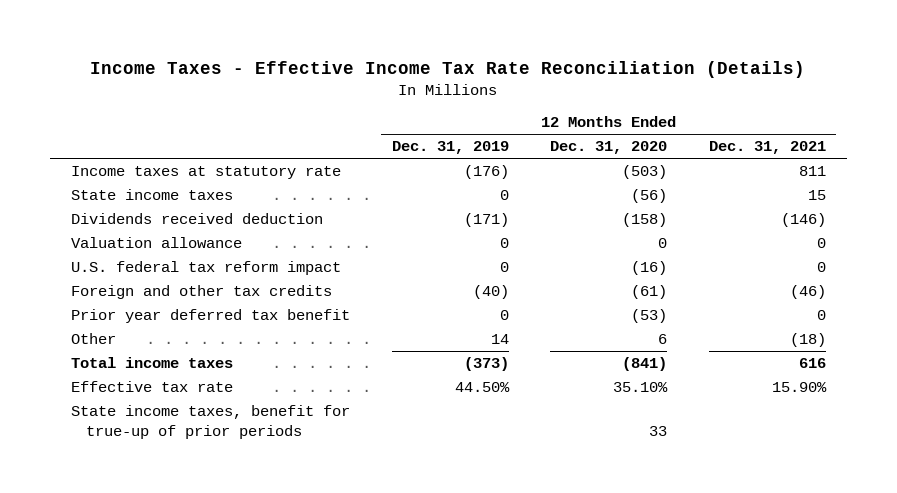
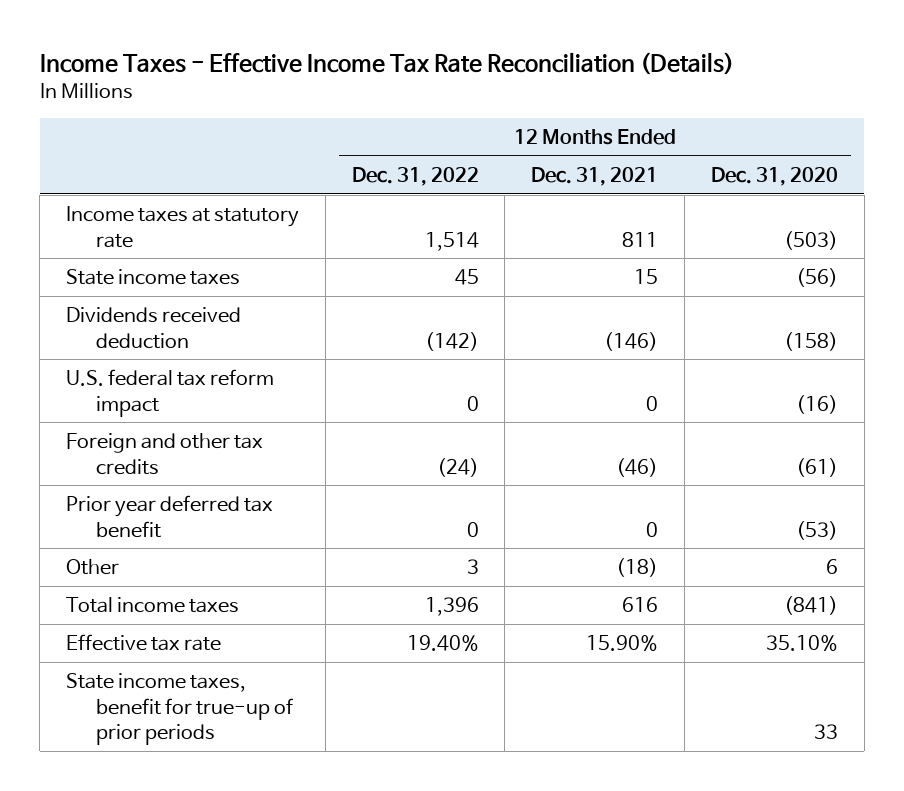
[391,141,509,155] Dec. 31, 2019 -> none
none -> [351,167,479,187] Dec. 31, 2022
[70,237,242,249] Valuation allowance -> none

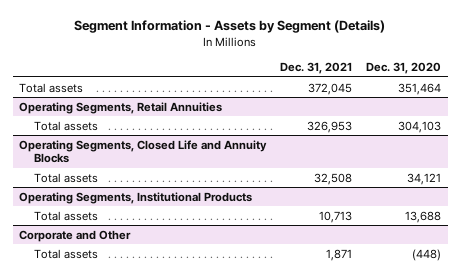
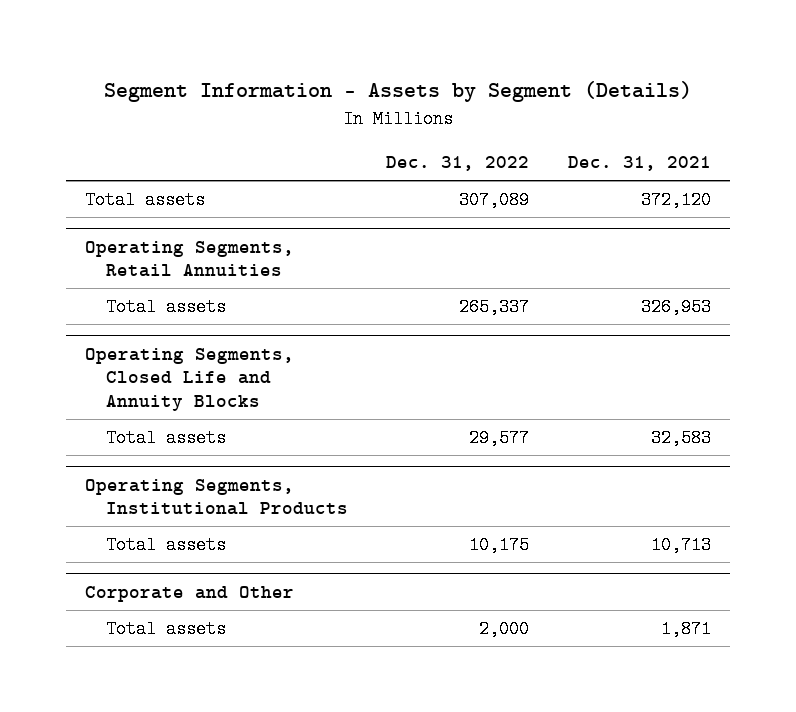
[366,62,442,75] Dec. 31, 2020 -> none
none -> [386,155,530,171] Dec. 31, 2022
[308,82,353,95] 372,045 -> [640,191,711,210] 372,120
[314,172,353,185] 32,508 -> [650,429,711,448] 32,583

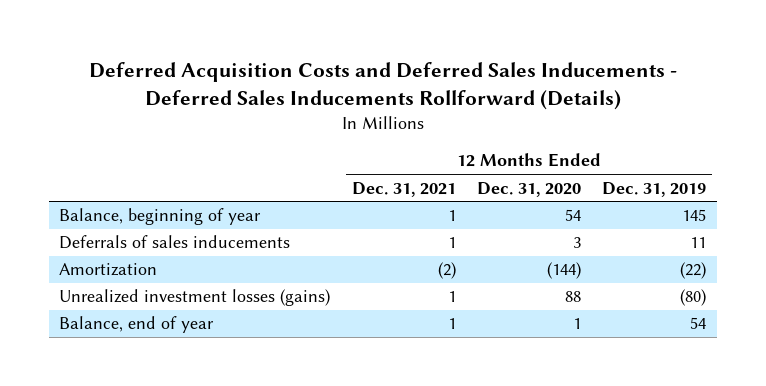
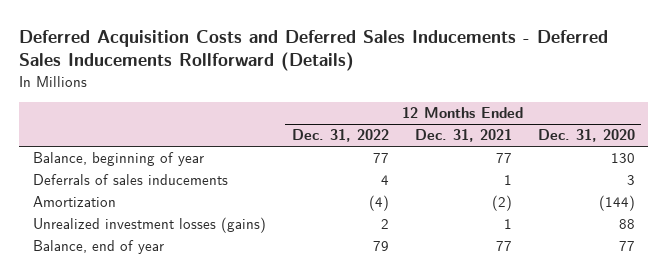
[602,181,707,197] Dec. 31, 2019 -> none
none -> [291,129,389,143] Dec. 31, 2022
[447,210,456,222] 1 -> [495,153,512,164] 77
[565,209,582,222] 54 -> [610,153,635,164] 130
[447,318,456,330] 1 -> [495,241,512,252] 77
[573,318,582,330] 1 -> [618,241,635,252] 77

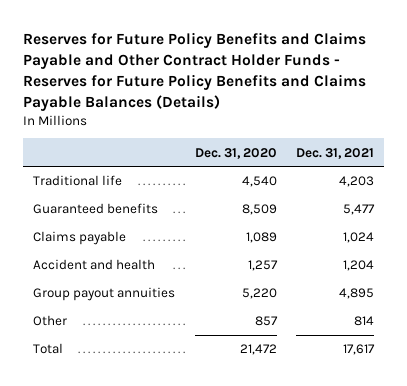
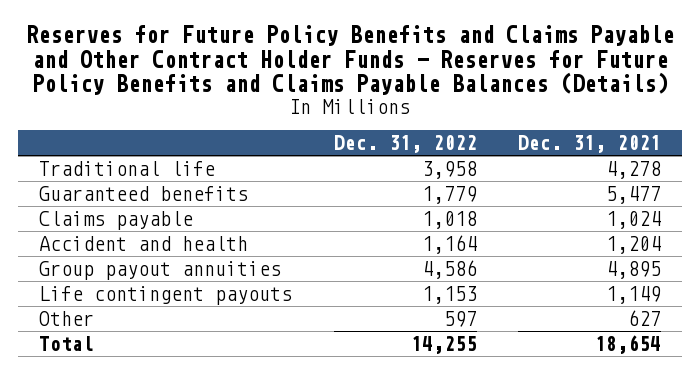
[194,147,277,159] Dec. 31, 2020 -> none
none -> [333,134,477,153] Dec. 31, 2022
[339,176,375,188] 4,203 -> [606,160,662,179] 4,278
none -> [39,285,293,305] Life contingent payouts
[354,316,375,327] 814 -> [628,309,662,326] 627
[343,344,376,356] 17,617 -> [595,334,662,354] 18,654

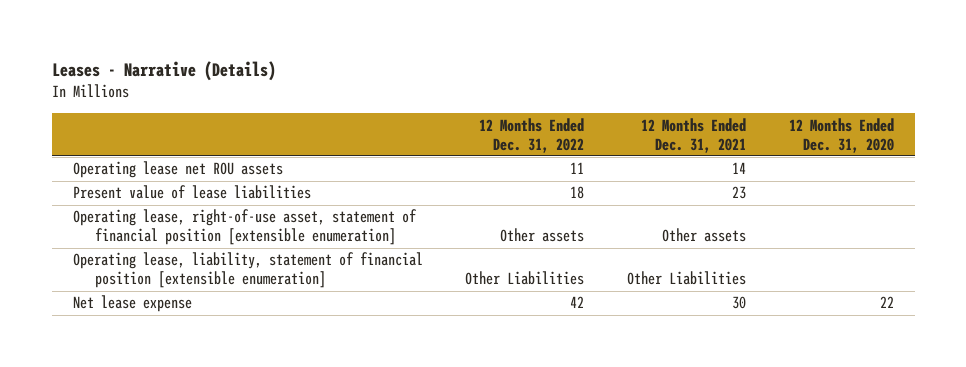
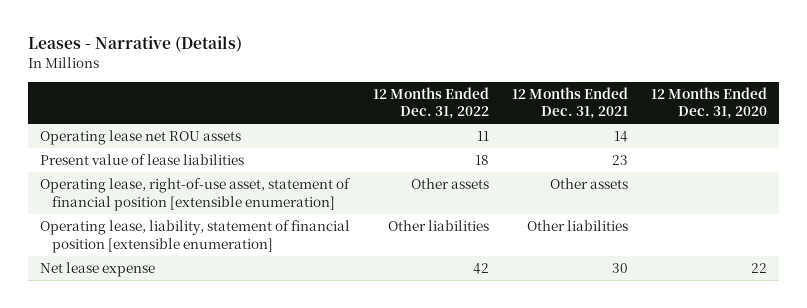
[465,271,585,286] Other Liabilities -> [387,220,489,232] Other liabilities
[627,271,747,286] Other Liabilities -> [527,220,629,232] Other liabilities

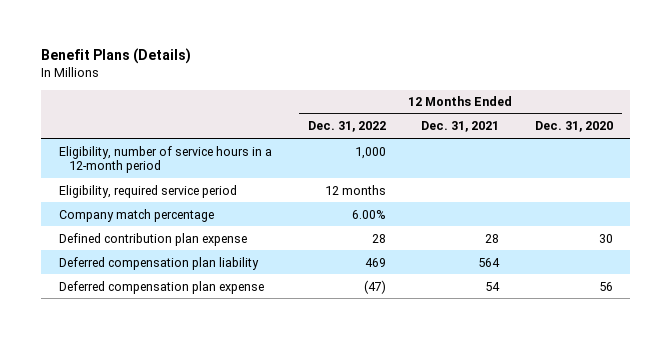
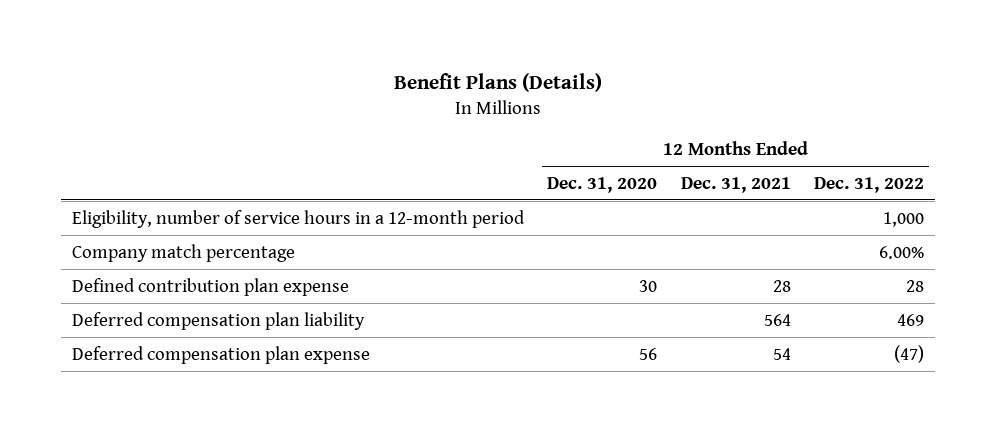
[59,184,238,198] Eligibility, required service period -> none

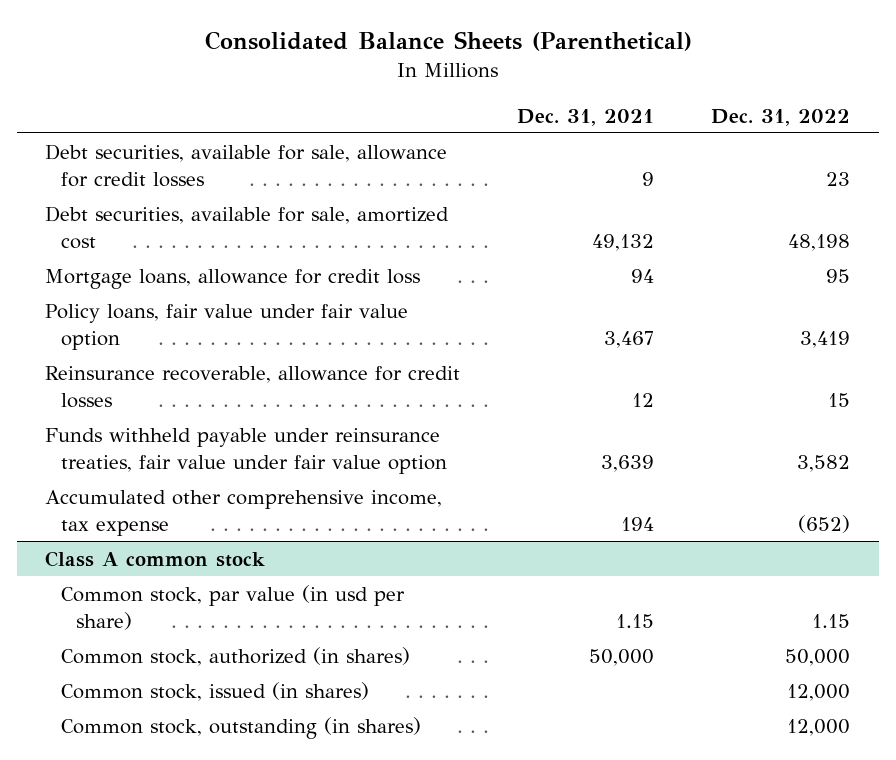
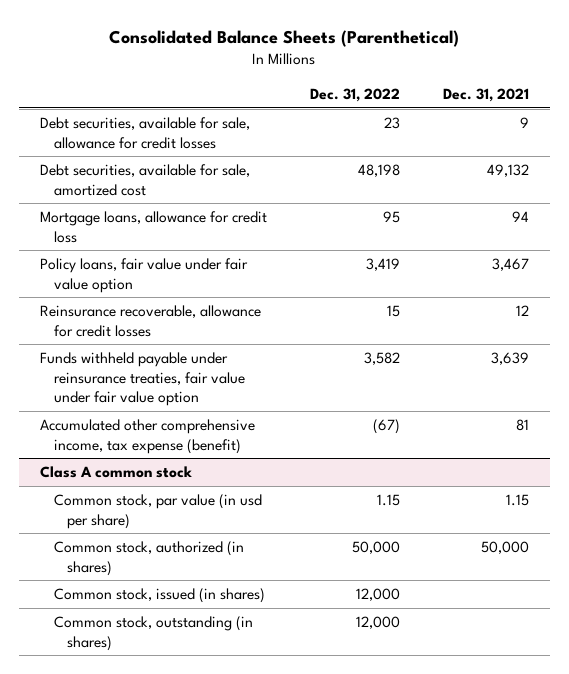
[45,489,443,536] Accumulated other comprehensive income, tax expense -> [40,419,256,454] Accumulated other comprehensive income, tax expense (benefit)
[621,516,655,531] 194 -> [515,419,529,432] 81
[798,514,851,533] (652) -> [372,419,400,435] (67)

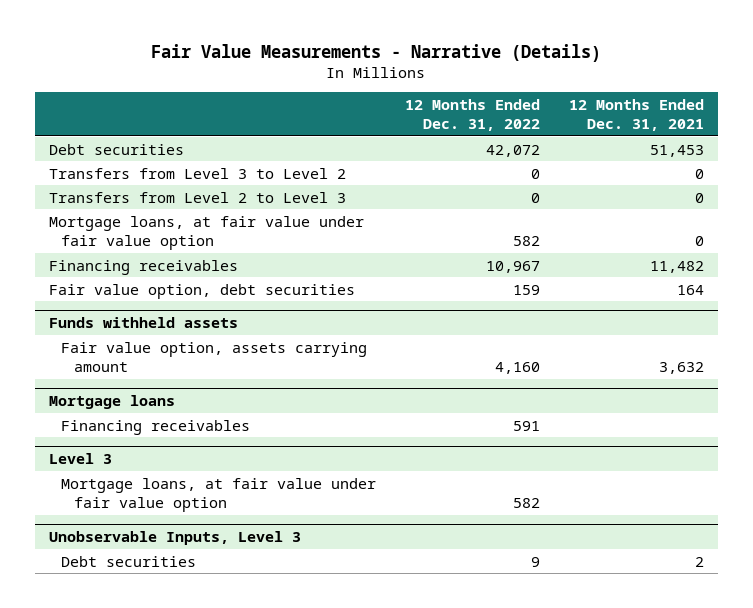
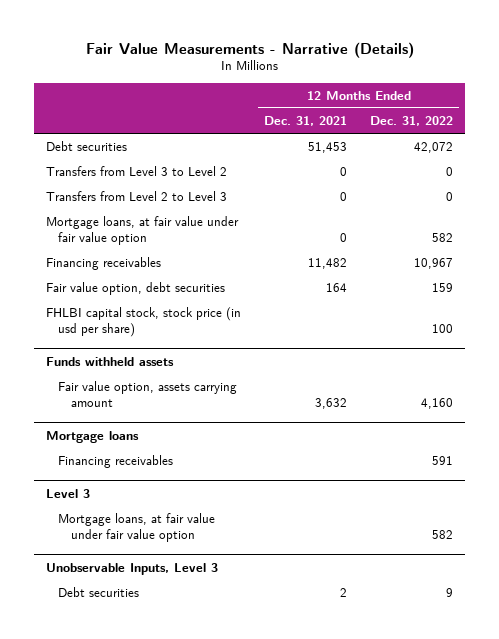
none -> [45,306,241,337] FHLBI capital stock, stock price (in usd per share)

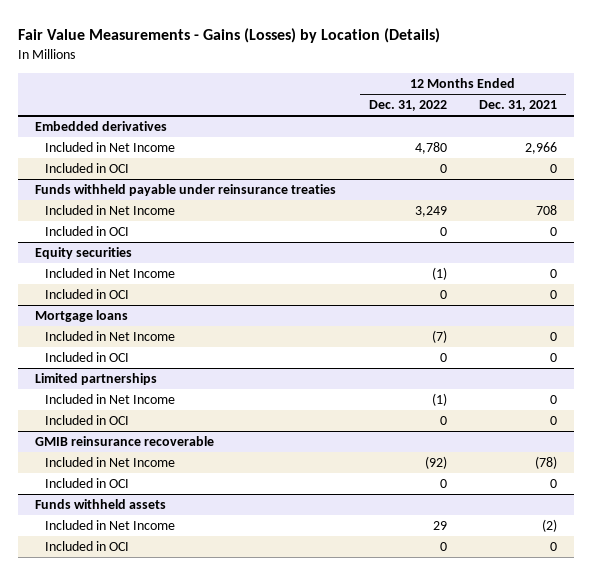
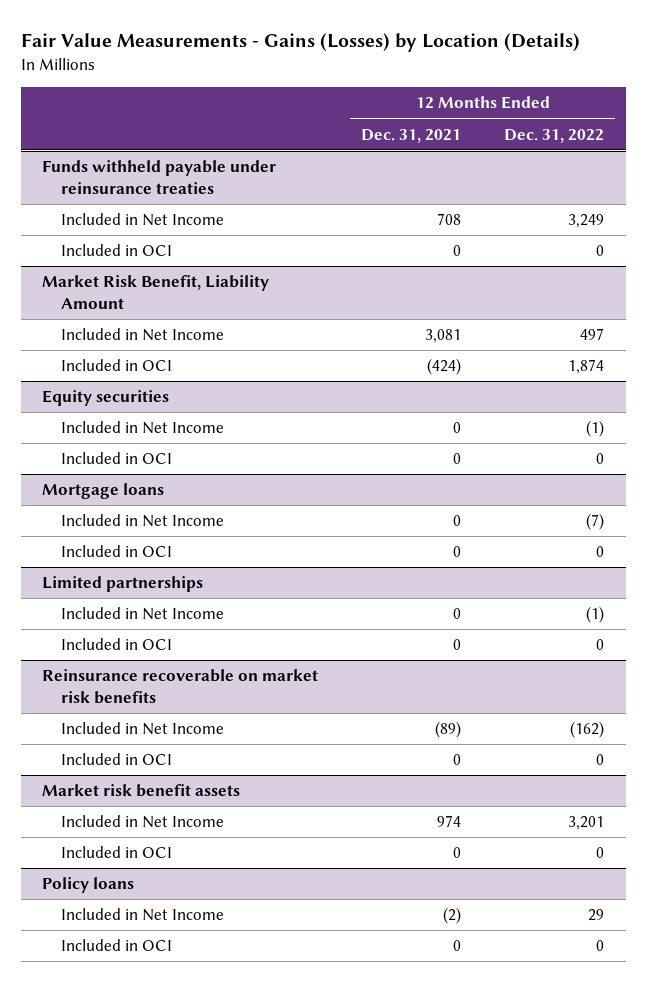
[34,121,167,132] Embedded derivatives -> none
[44,142,175,153] Included in Net Income -> none
[44,163,129,174] Included in OCI -> none
none -> [42,275,270,309] Market Risk Benefit, Liability Amount
none -> [60,328,224,342] Included in Net Income
none -> [60,359,172,372] Included in OCI
[34,436,214,447] GMIB reinsurance recoverable -> [42,669,319,704] Reinsurance recoverable on market risk benefits
[424,456,447,470] (92) -> [570,721,605,739] (162)
[535,456,558,470] (78) -> [435,721,462,739] (89)
[34,499,166,510] Funds withheld assets -> none
none -> [42,784,241,798] Market risk benefit assets
none -> [60,815,224,829] Included in Net Income
none -> [60,846,172,859] Included in OCI
none -> [42,877,135,894] Policy loans

